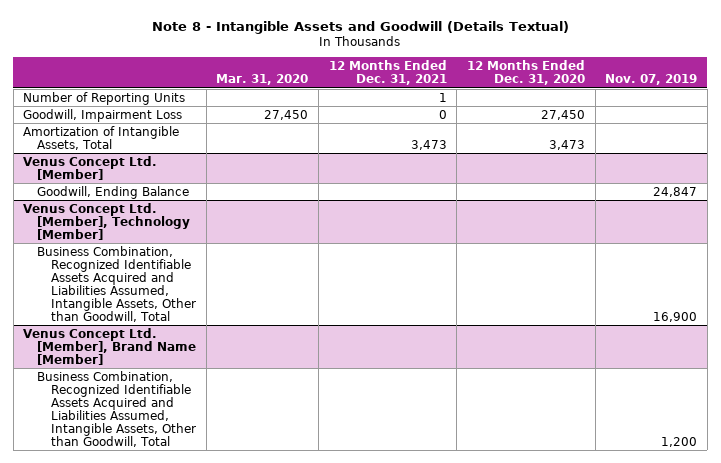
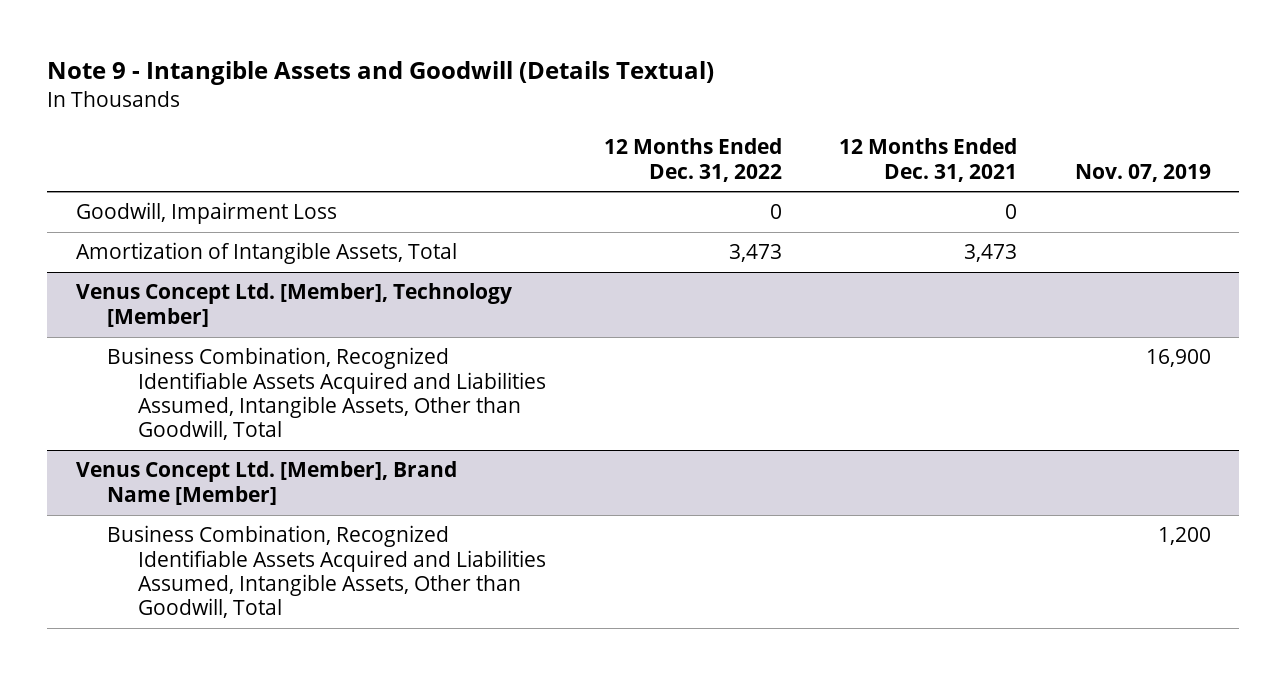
[152,20,570,34] Note 8 - Intangible Assets and Goodwill (Details Textual) -> [47,60,715,85] Note 9 - Intangible Assets and Goodwill (Details Textual)
[216,73,309,85] Mar. 31, 2020 -> none
[466,59,585,85] 12 Months Ended Dec. 31, 2020 -> none
none -> [603,138,782,182] 12 Months Ended Dec. 31, 2022
[23,91,186,105] Number of Reporting Units -> none
[23,155,158,180] Venus Concept Ltd. [Member] -> none
[36,185,189,199] Goodwill, Ending Balance -> none

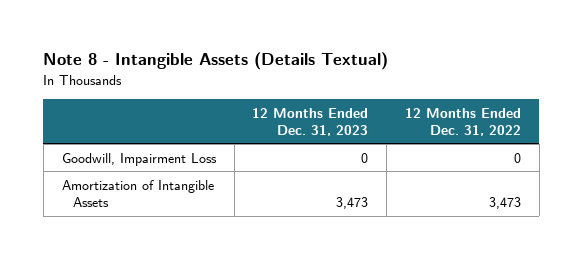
[47,60,715,85] Note 9 - Intangible Assets and Goodwill (Details Textual) -> [43,52,389,71] Note 8 - Intangible Assets (Details Textual)
[839,138,1018,182] 12 Months Ended Dec. 31, 2021 -> none
[1074,163,1211,182] Nov. 07, 2019 -> none
none -> [252,107,369,136] 12 Months Ended Dec. 31, 2023
[76,283,513,327] Venus Concept Ltd. [Member], Technology [Member] -> none
[107,347,547,440] Business Combination, Recognized Identifiable Assets Acquired and Liabilities Assumed, Intangible Assets, Other than Goodwill, Total -> none
[76,461,458,505] Venus Concept Ltd. [Member], Brand Name [Member] -> none
[107,525,547,618] Business Combination, Recognized Identifiable Assets Acquired and Liabilities Assumed, Intangible Assets, Other than Goodwill, Total -> none
[76,242,458,265] Amortization of Intangible Assets, Total -> [61,179,214,207] Amortization of Intangible Assets

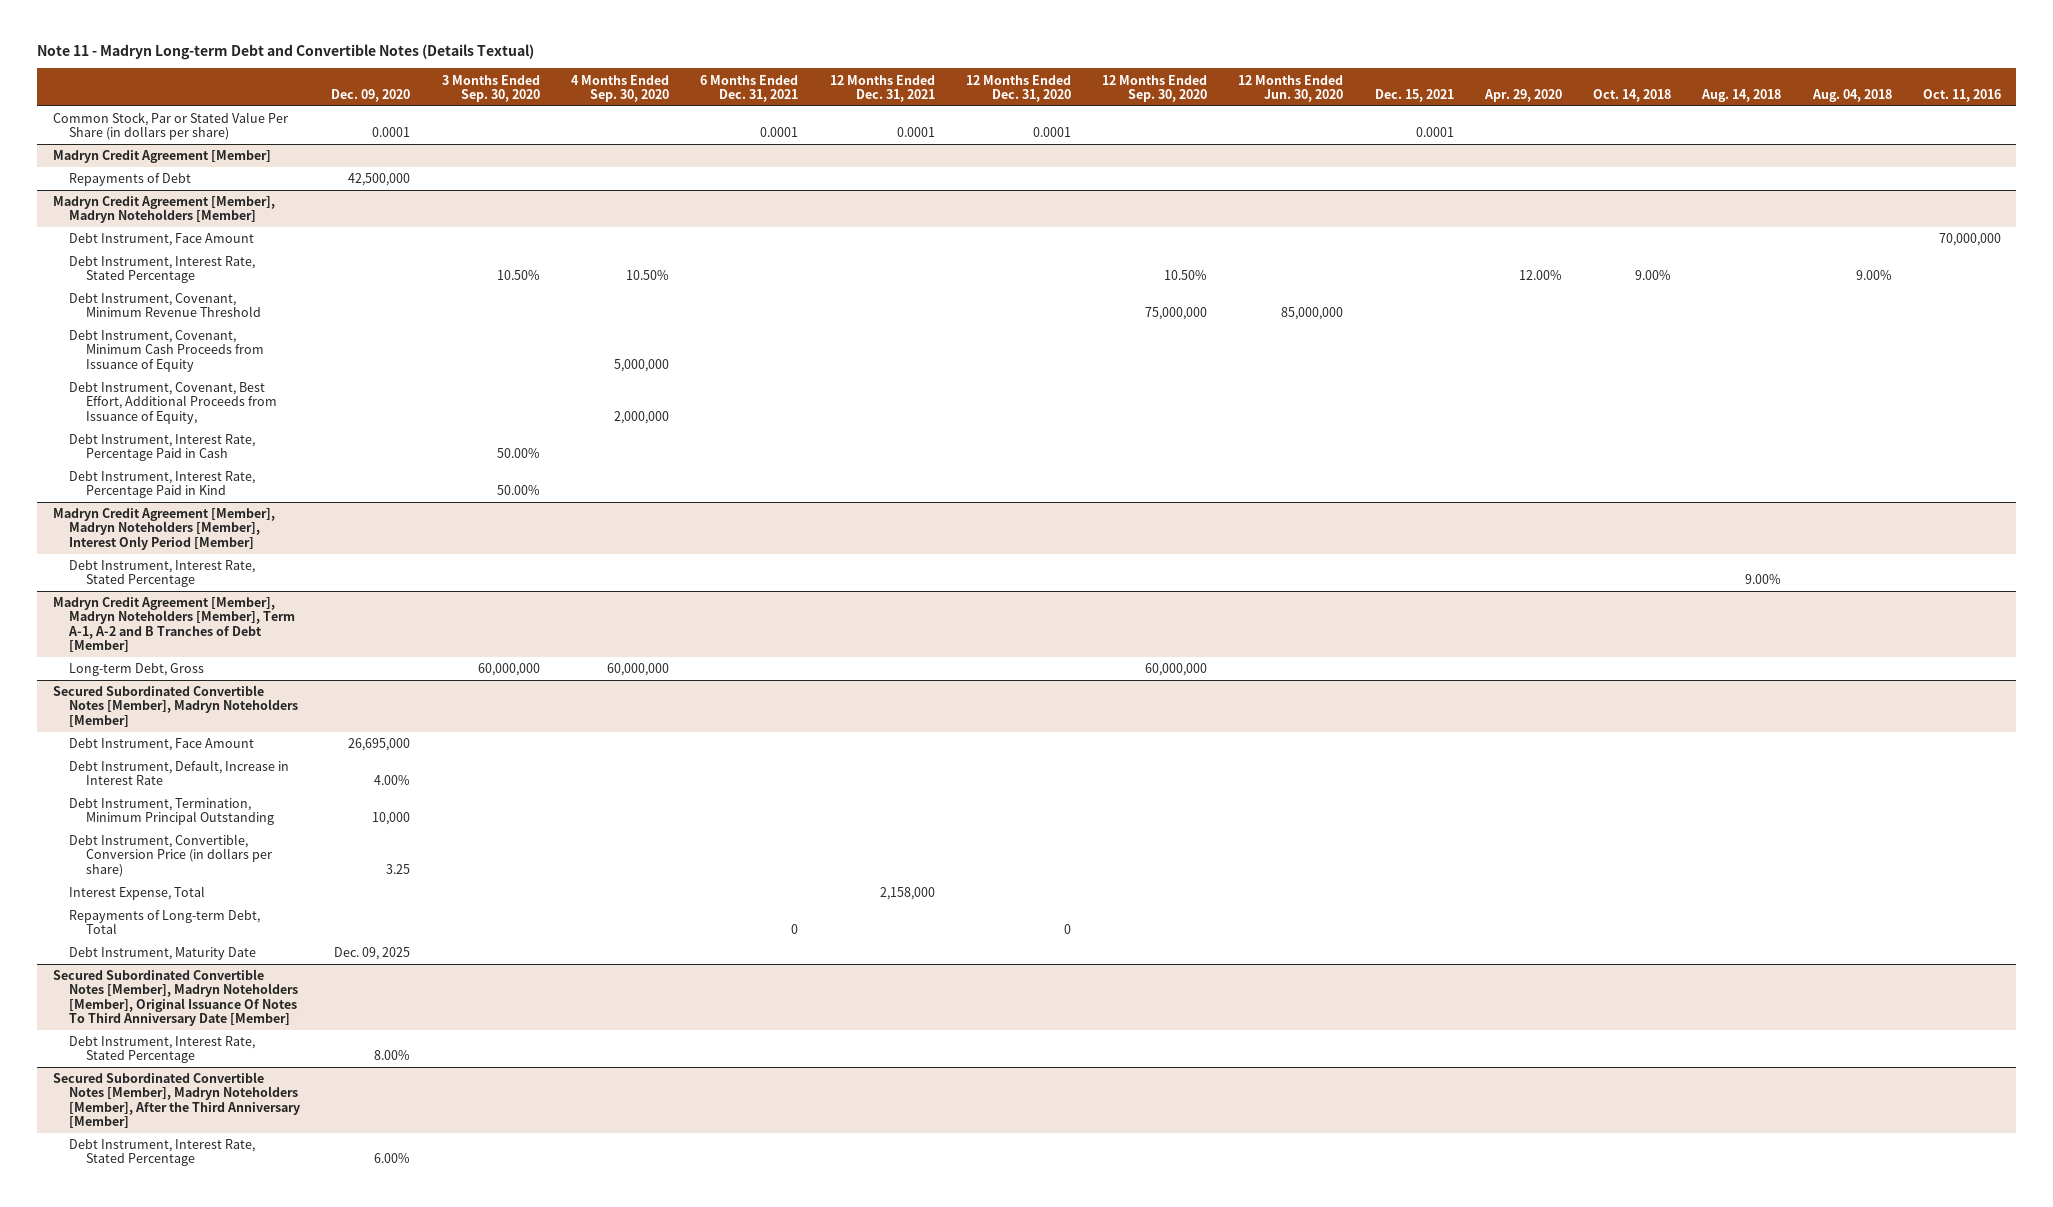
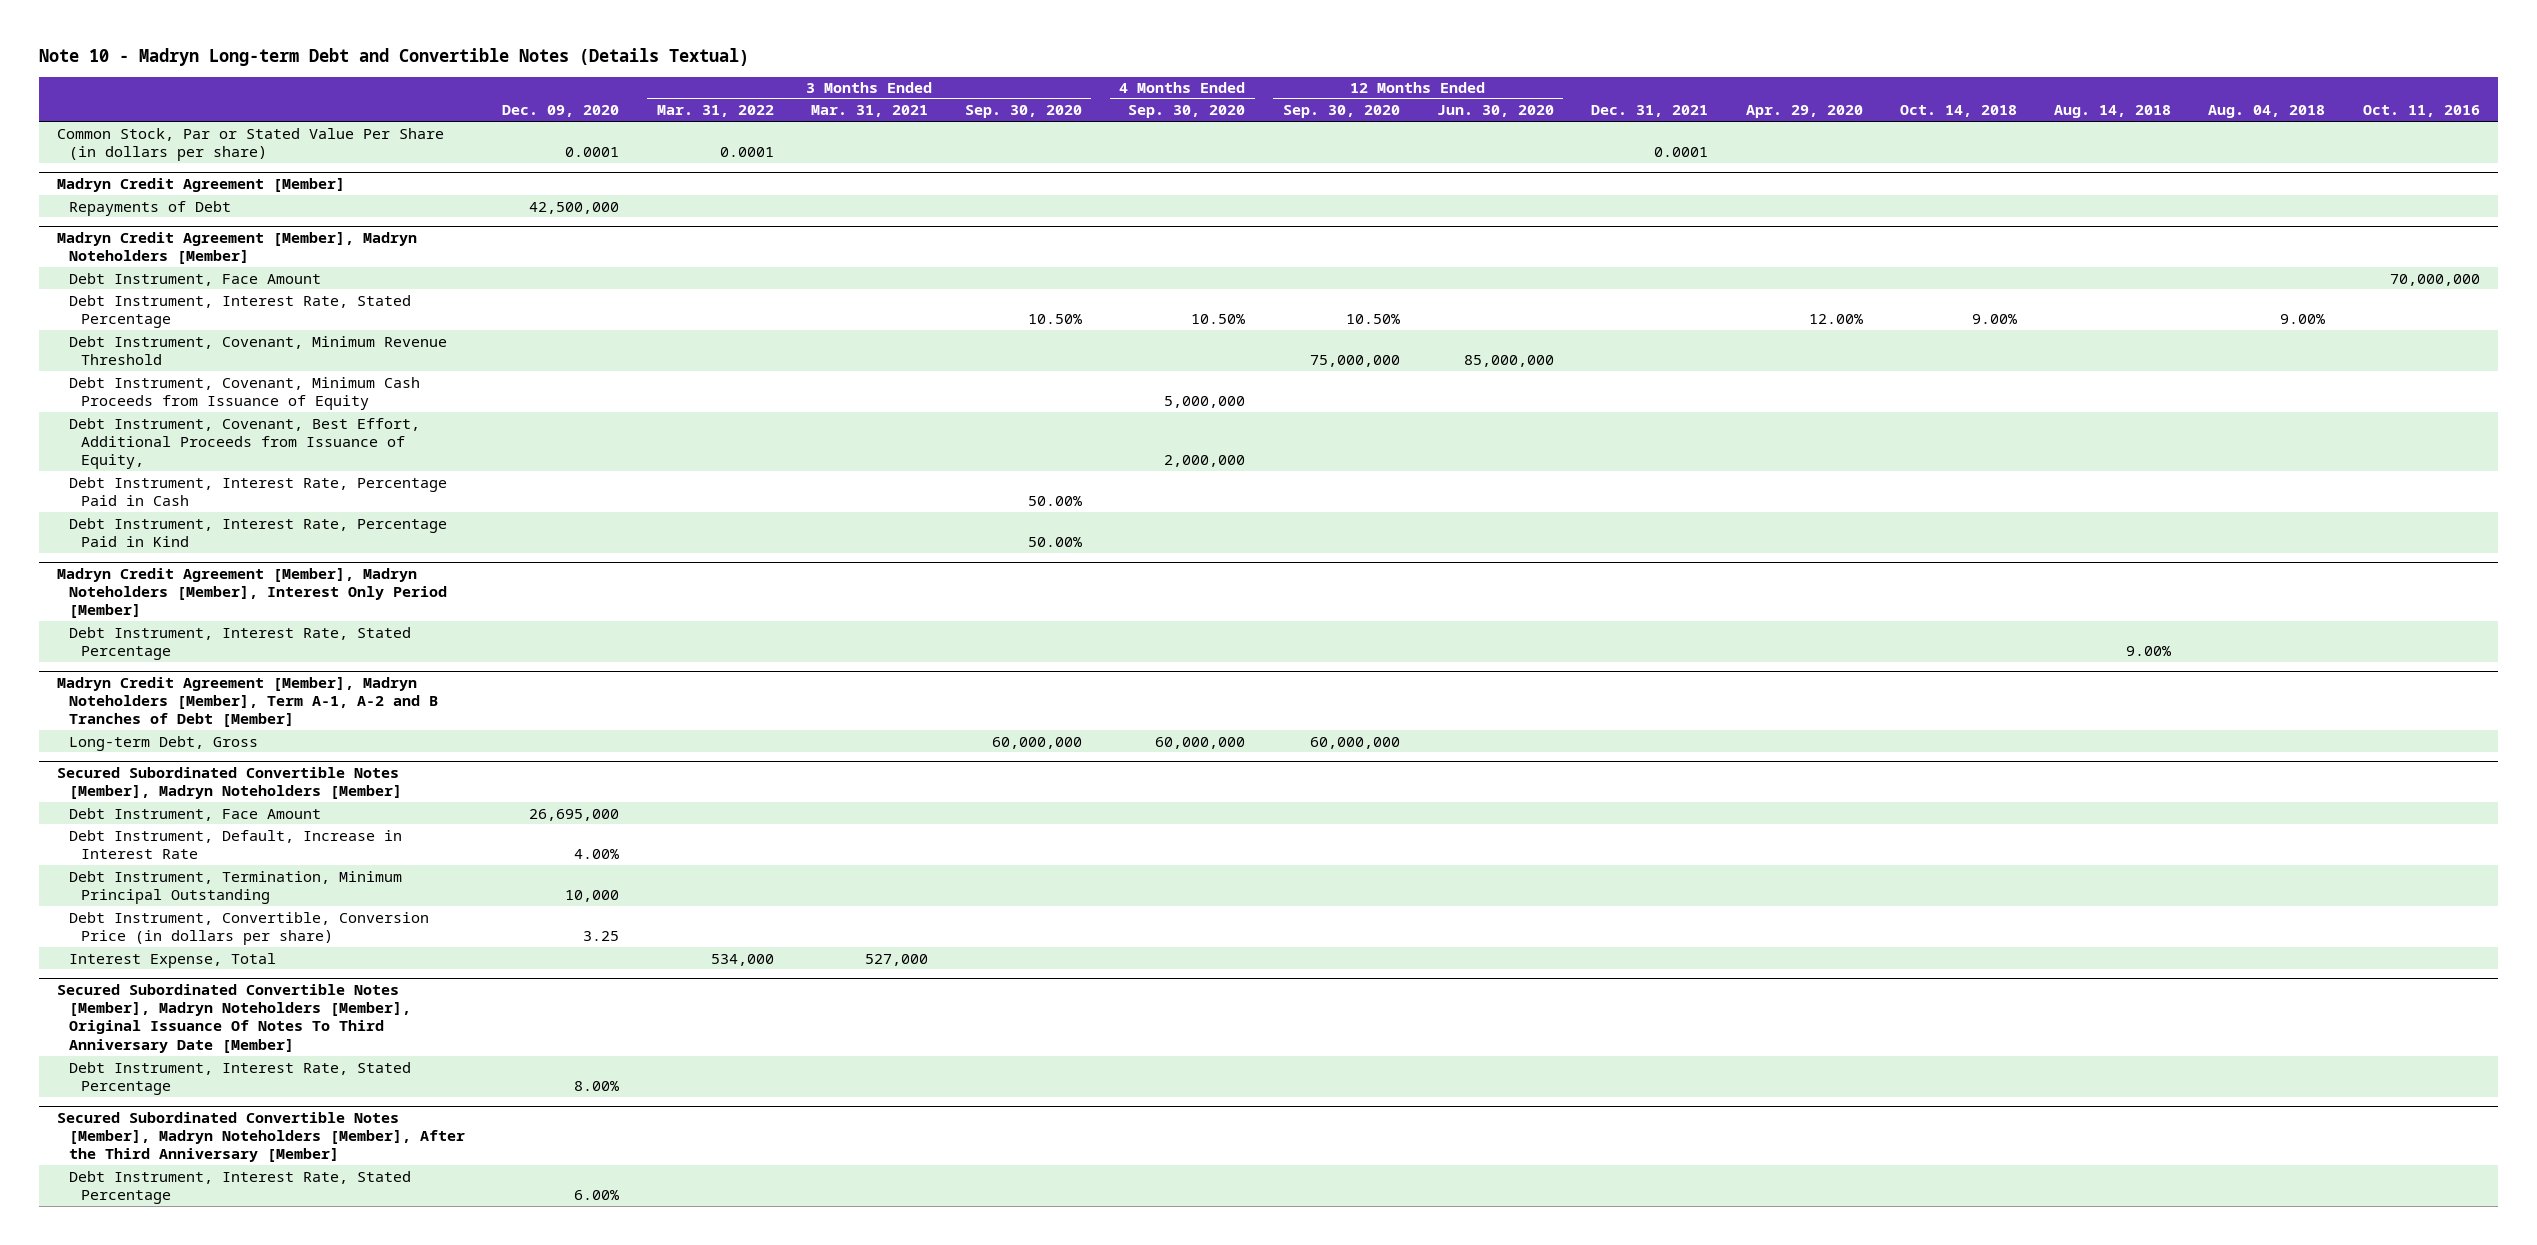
[37,44,535,61] Note 11 - Madryn Long-term Debt and Convertible Notes (Details Textual) -> [38,47,749,66] Note 10 - Madryn Long-term Debt and Convertible Notes (Details Textual)
[700,74,799,102] 6 Months Ended Dec. 31, 2021 -> none
[829,74,935,102] 12 Months Ended Dec. 31, 2021 -> none
[965,74,1071,102] 12 Months Ended Dec. 31, 2020 -> none
[1374,88,1454,102] Dec. 15, 2021 -> none
none -> [656,105,774,118] Mar. 31, 2022
none -> [810,105,928,118] Mar. 31, 2021
none -> [1591,105,1709,118] Dec. 31, 2021
[69,910,261,935] Repayments of Long-term Debt, Total -> none
[69,947,257,961] Debt Instrument, Maturity Date -> none

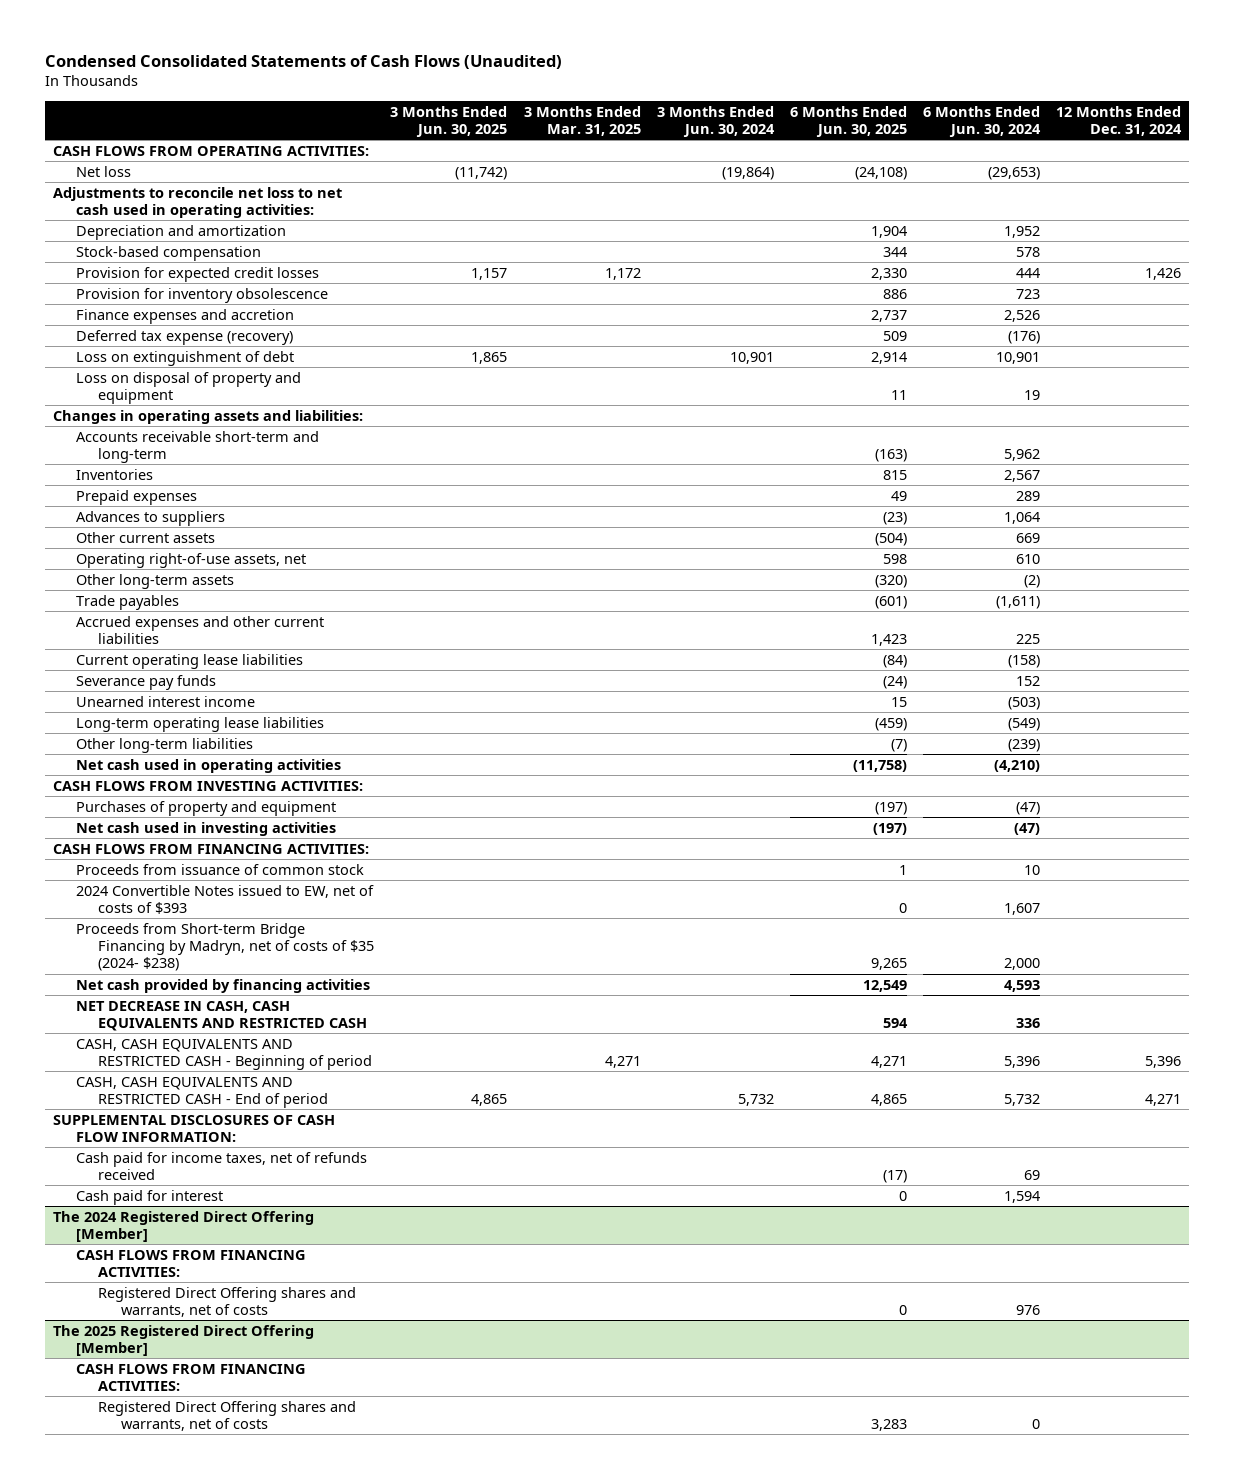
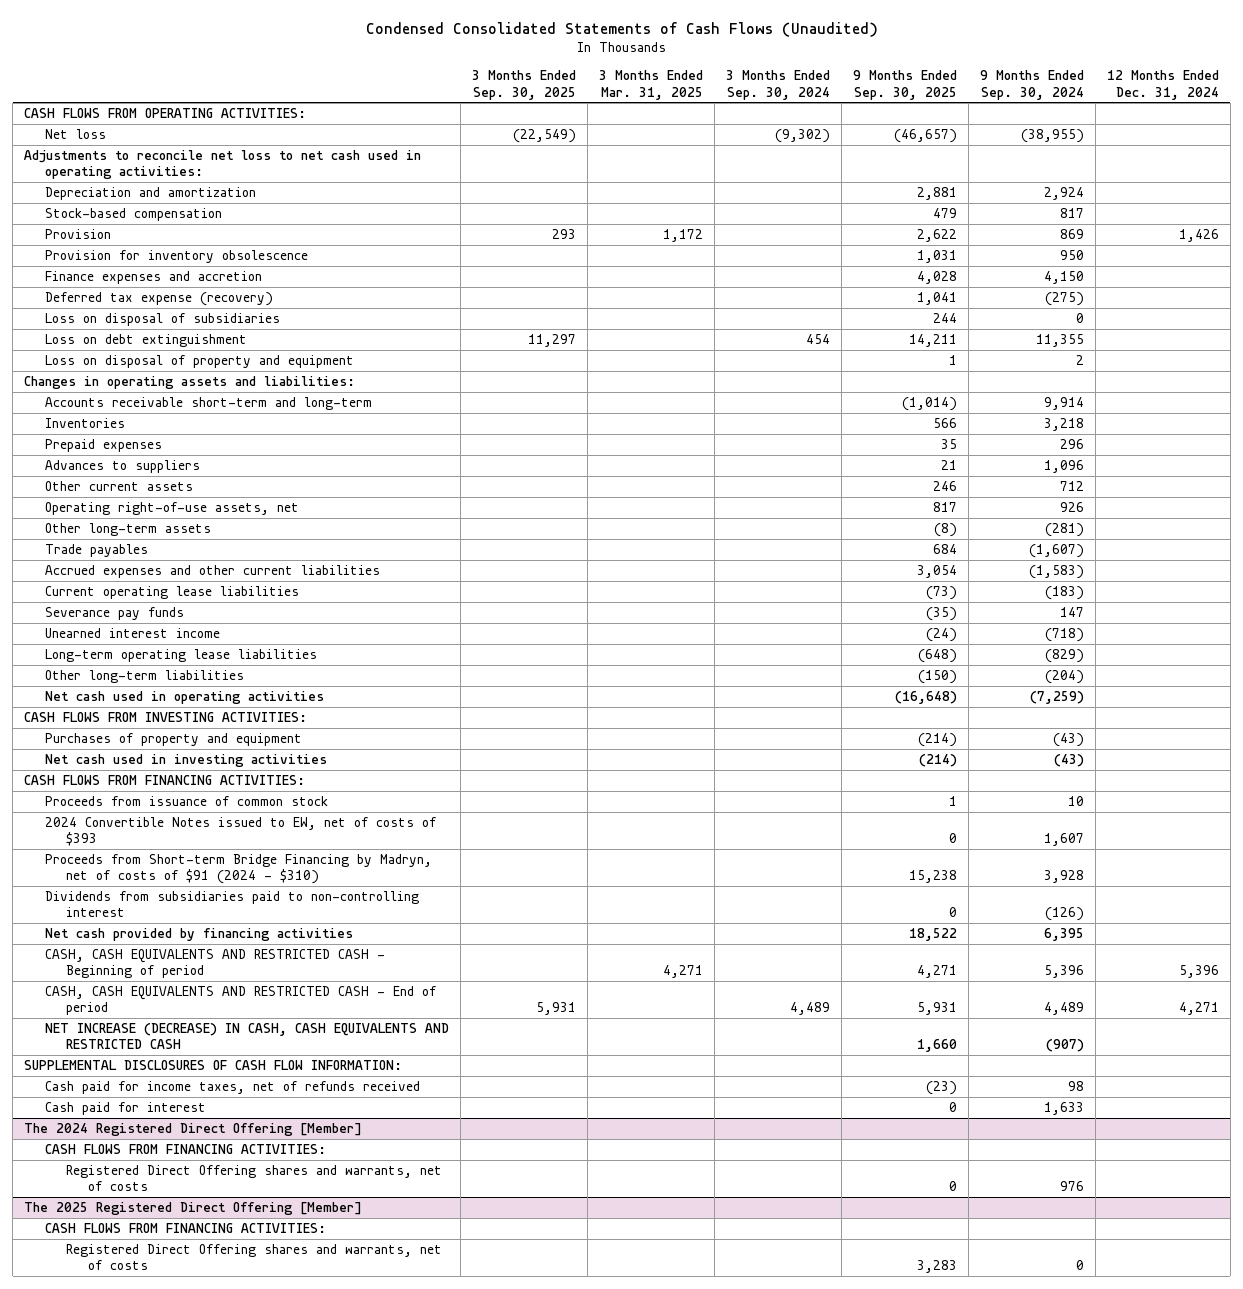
[390,105,508,137] 3 Months Ended Jun. 30, 2025 -> none
[656,105,775,137] 3 Months Ended Jun. 30, 2024 -> none
[789,105,907,137] 6 Months Ended Jun. 30, 2025 -> none
[923,105,1042,137] 6 Months Ended Jun. 30, 2024 -> none
none -> [472,70,577,100] 3 Months Ended Sep. 30, 2025
none -> [726,70,831,100] 3 Months Ended Sep. 30, 2024
none -> [852,70,957,100] 9 Months Ended Sep. 30, 2025
none -> [979,70,1084,100] 9 Months Ended Sep. 30, 2024
[75,266,319,282] Provision for expected credit losses -> [45,228,112,239] Provision
none -> [45,312,281,326] Loss on disposal of subsidiaries
[75,350,294,366] Loss on extinguishment of debt -> [45,333,248,347] Loss on debt extinguishment
[75,922,375,972] Proceeds from Short-term Bridge Financing by Madryn, net of costs of $35 (2024- $238) -> [45,853,433,885] Proceeds from Short-term Bridge Financing by Madryn, net of costs of $91 (2024 - $310)
none -> [45,890,420,918] Dividends from subsidiaries paid to non-controlling interest
[75,1000,368,1032] NET DECREASE IN CASH, CASH EQUIVALENTS AND RESTRICTED CASH -> none
none -> [45,1022,450,1050] NET INCREASE (DECREASE) IN CASH, CASH EQUIVALENTS AND RESTRICTED CASH

